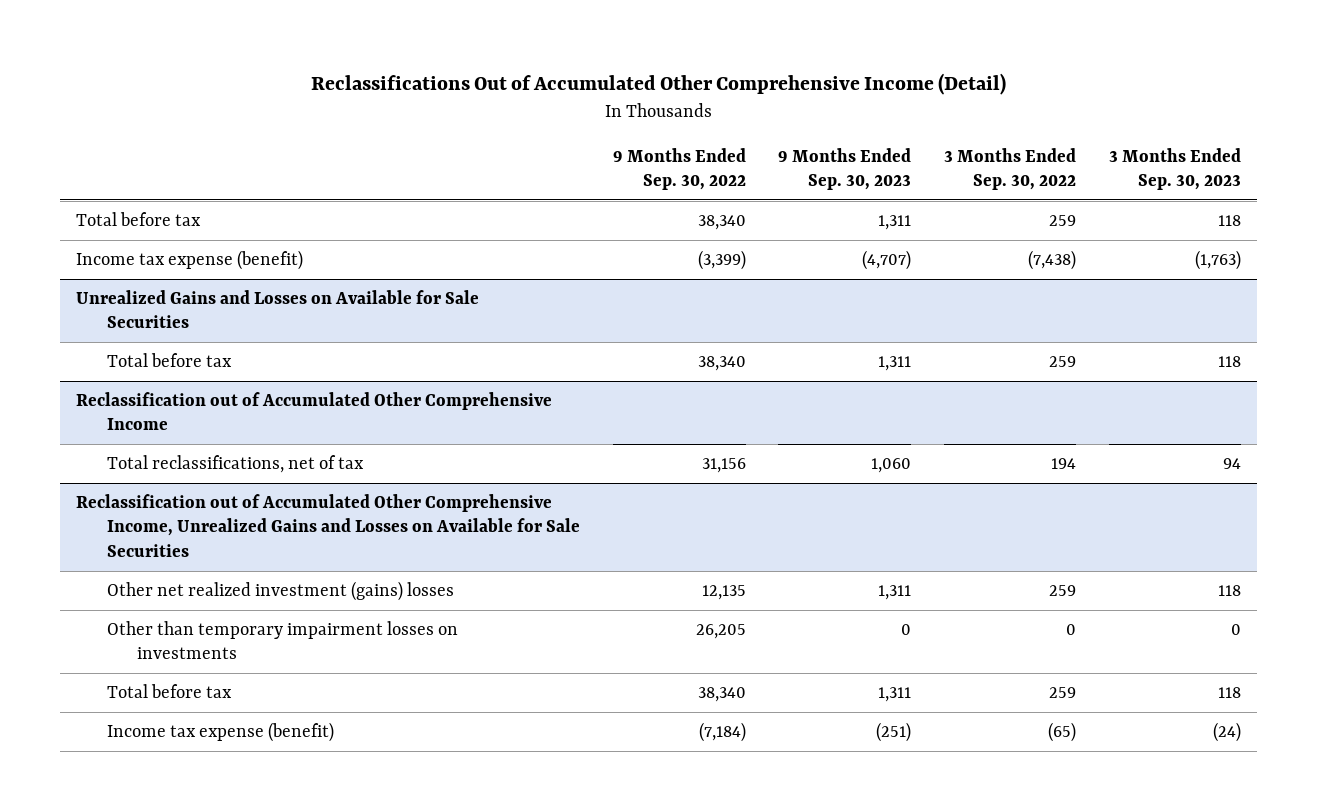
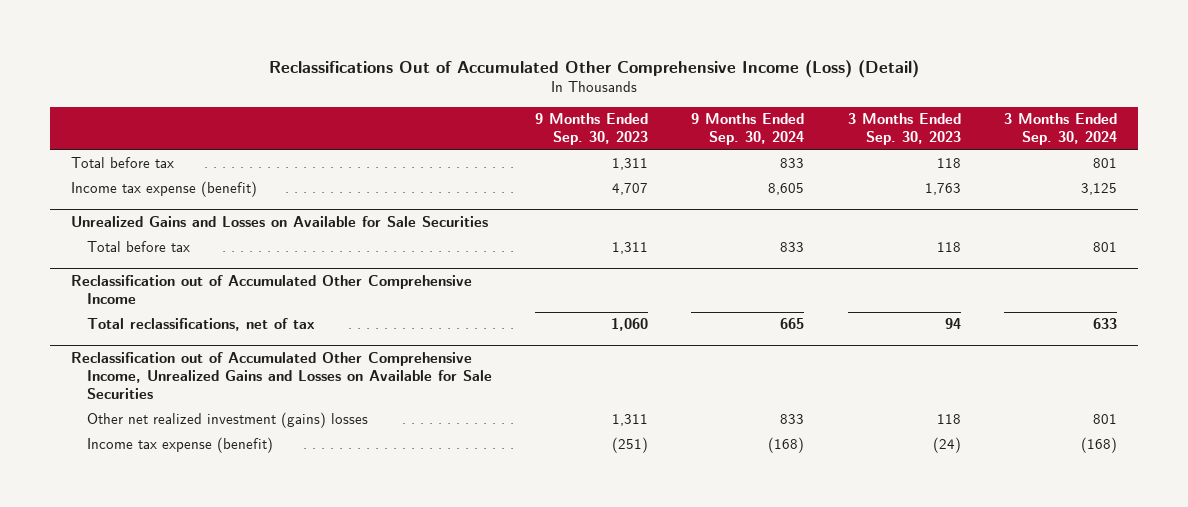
[310,73,1006,96] Reclassifications Out of Accumulated Other Comprehensive Income (Detail) -> [269,59,920,78] Reclassifications Out of Accumulated Other Comprehensive Income (Loss) (Detail)
[612,147,746,191] 9 Months Ended Sep. 30, 2022 -> none
[944,147,1077,191] 3 Months Ended Sep. 30, 2022 -> none
none -> [691,113,805,146] 9 Months Ended Sep. 30, 2024
none -> [1003,113,1117,146] 3 Months Ended Sep. 30, 2024
[862,250,912,271] (4,707) -> [612,183,649,196] 4,707
[1194,250,1241,271] (1,763) -> [924,183,961,196] 1,763
[106,621,458,660] Other than temporary impairment losses on investments -> none
[106,684,232,699] Total before tax -> none

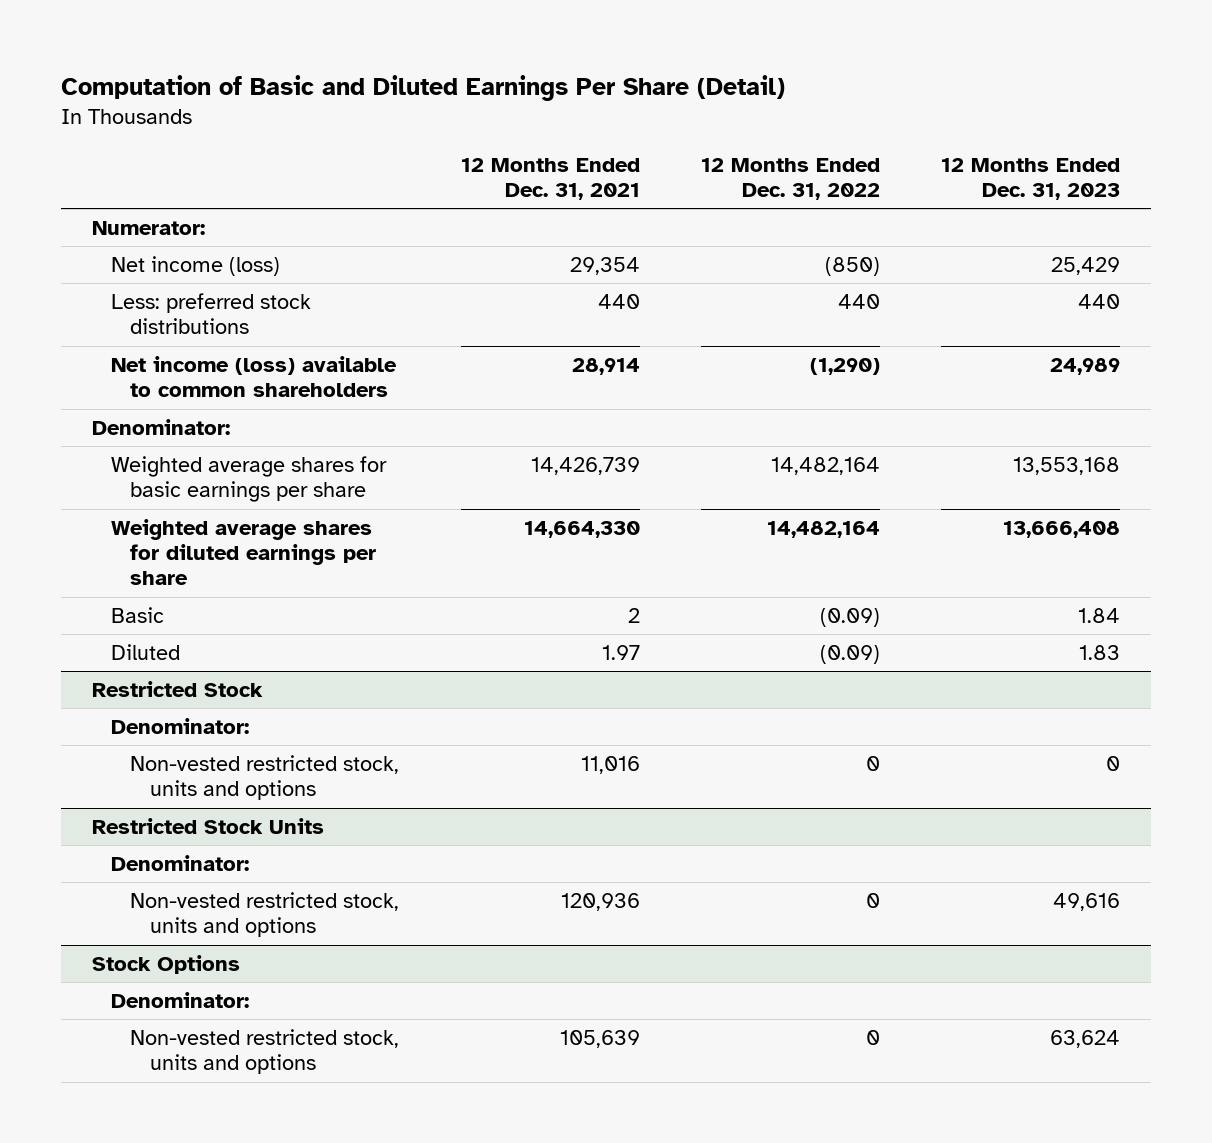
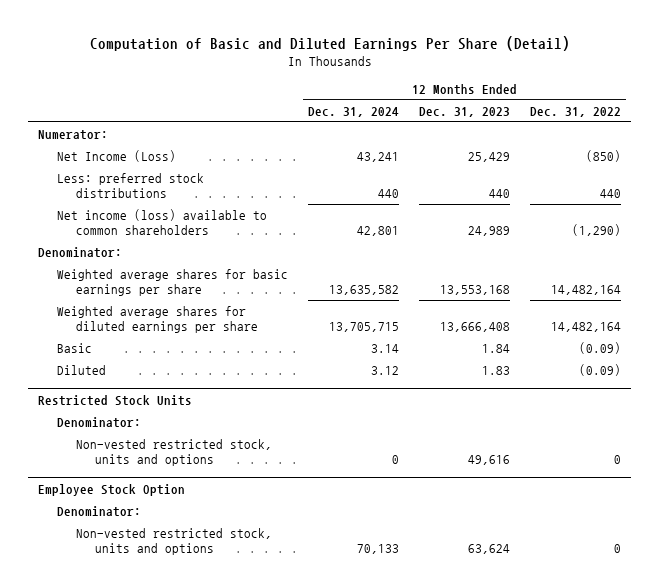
[460,157,640,201] 12 Months Ended Dec. 31, 2021 -> none
none -> [308,107,400,118] Dec. 31, 2024
[111,256,281,277] Net income (loss) -> [57,150,177,163] Net Income (Loss)
[91,681,263,698] Restricted Stock -> none
[111,718,250,735] Denominator: -> none
[130,755,400,801] Non-vested restricted stock, units and options -> none
[91,955,240,975] Stock Options -> [38,483,186,496] Employee Stock Option

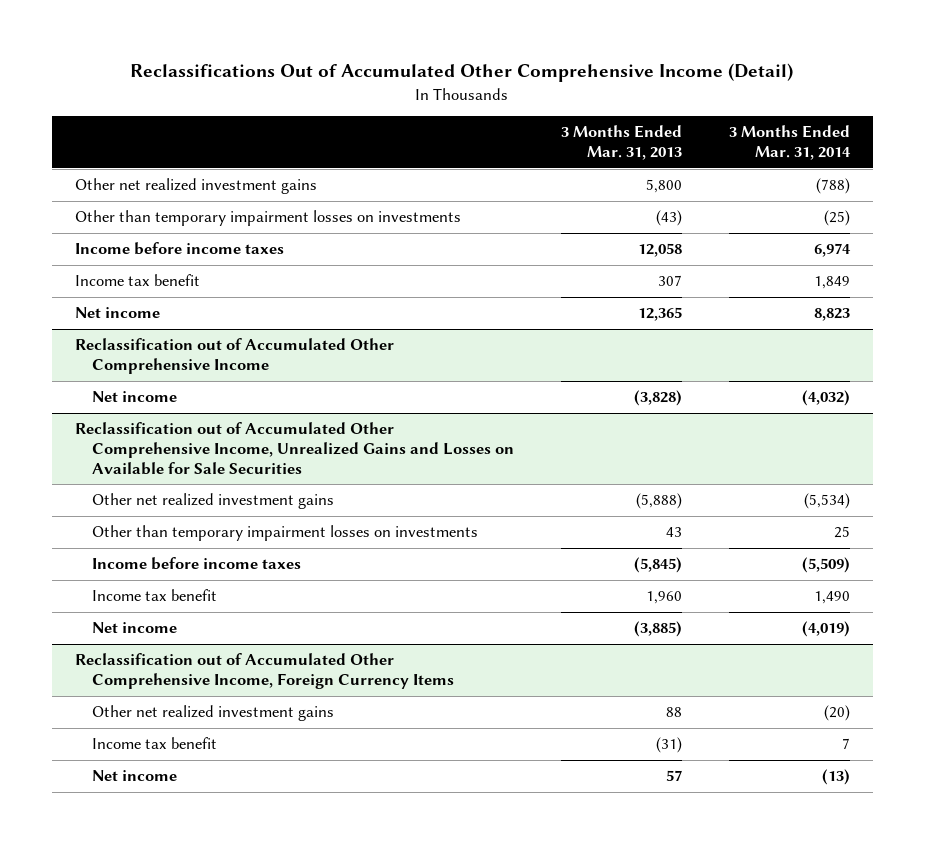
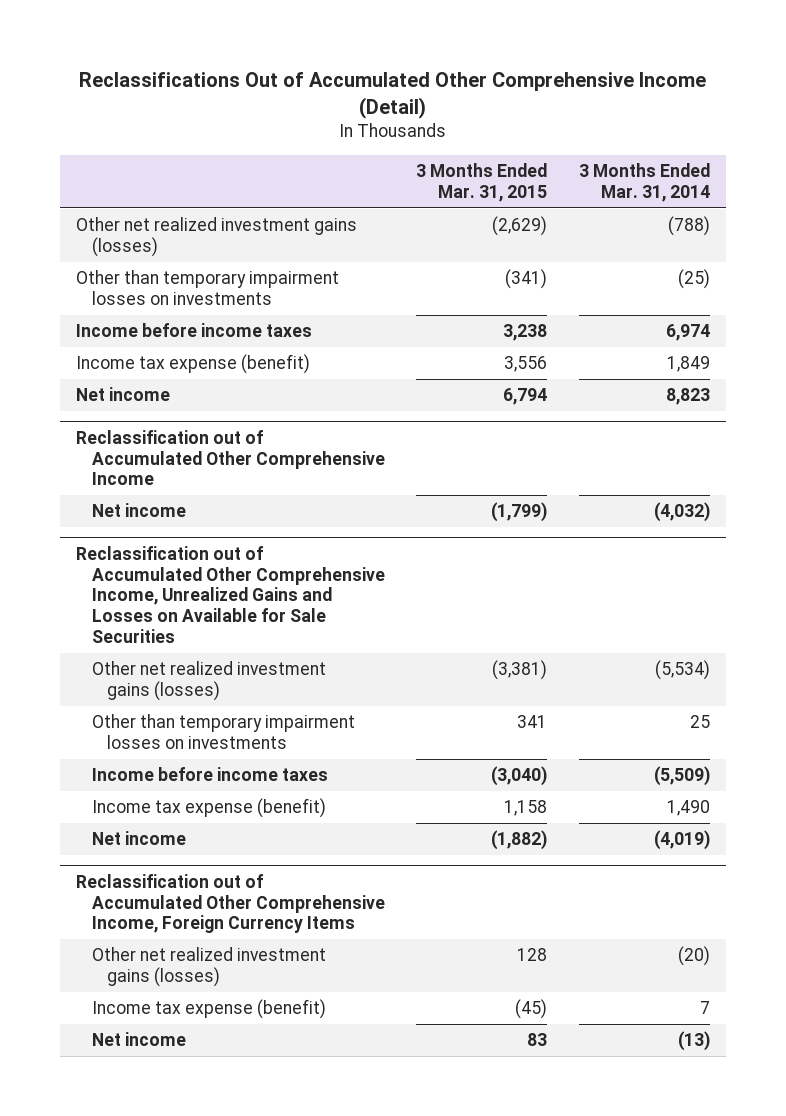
[560,125,682,161] 3 Months Ended Mar. 31, 2013 -> none
none -> [416,162,548,202] 3 Months Ended Mar. 31, 2015
[75,178,318,195] Other net realized investment gains -> [76,217,358,258] Other net realized investment gains (losses)
[75,274,201,287] Income tax benefit -> [76,354,311,375] Income tax expense (benefit)
[91,493,334,510] Other net realized investment gains -> [91,661,326,702] Other net realized investment gains (losses)
[91,589,217,602] Income tax benefit -> [91,798,326,819] Income tax expense (benefit)
[91,705,334,722] Other net realized investment gains -> [91,947,326,988] Other net realized investment gains (losses)
[91,737,217,750] Income tax benefit -> [91,999,326,1020] Income tax expense (benefit)

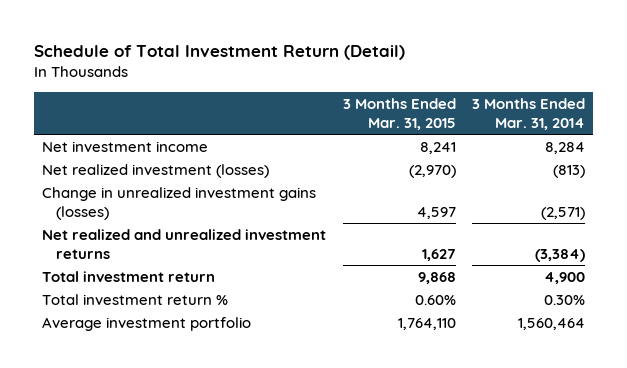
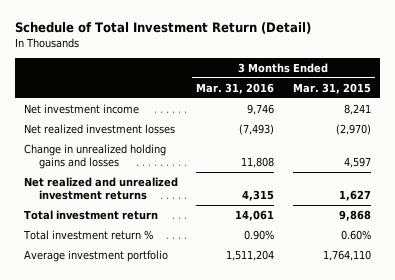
[471,97,585,130] 3 Months Ended Mar. 31, 2014 -> none
none -> [196,82,275,94] Mar. 31, 2016
[42,163,270,178] Net realized investment (losses) -> [23,124,175,135] Net realized investment losses
[42,186,317,220] Change in unrealized investment gains (losses) -> [23,144,166,169] Change in unrealized holding gains and losses

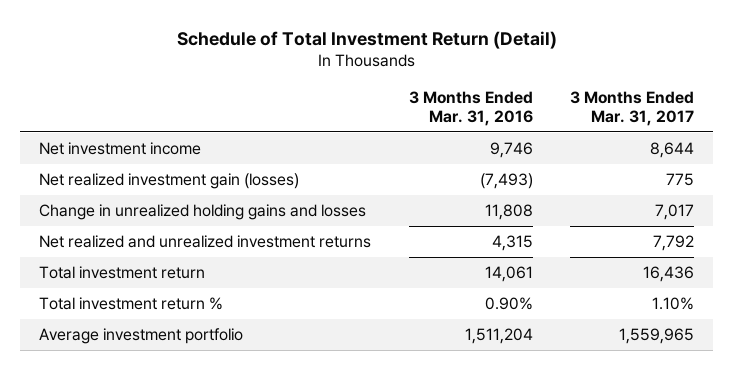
[292,82,371,94] Mar. 31, 2015 -> none
none -> [569,91,694,127] 3 Months Ended Mar. 31, 2017
[23,124,175,135] Net realized investment losses -> [39,172,300,189] Net realized investment gain (losses)

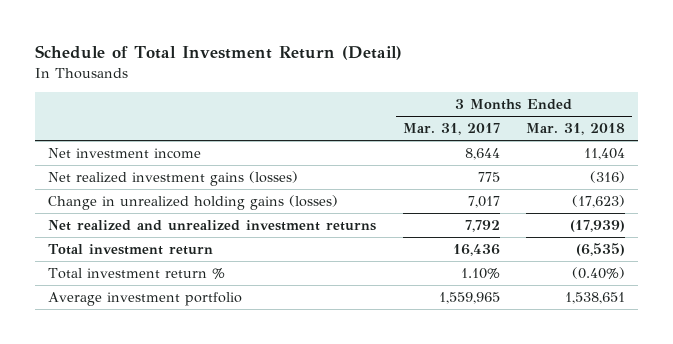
[408,91,533,127] 3 Months Ended Mar. 31, 2016 -> none
none -> [526,123,626,136] Mar. 31, 2018
[39,172,300,189] Net realized investment gain (losses) -> [48,170,299,186] Net realized investment gains (losses)
[39,203,367,220] Change in unrealized holding gains and losses -> [48,194,339,210] Change in unrealized holding gains (losses)

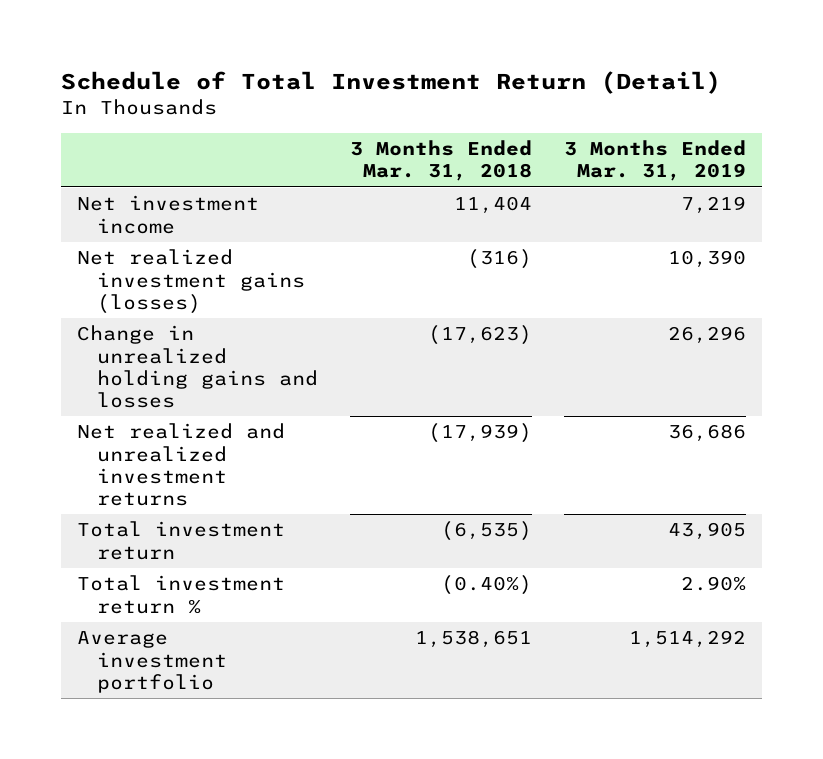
[402,123,500,136] Mar. 31, 2017 -> none
none -> [564,140,747,182] 3 Months Ended Mar. 31, 2019
[48,194,339,210] Change in unrealized holding gains (losses) -> [76,325,319,408] Change in unrealized holding gains and losses

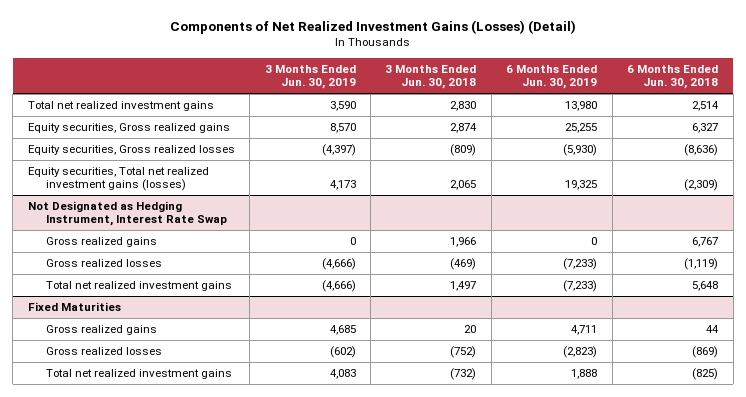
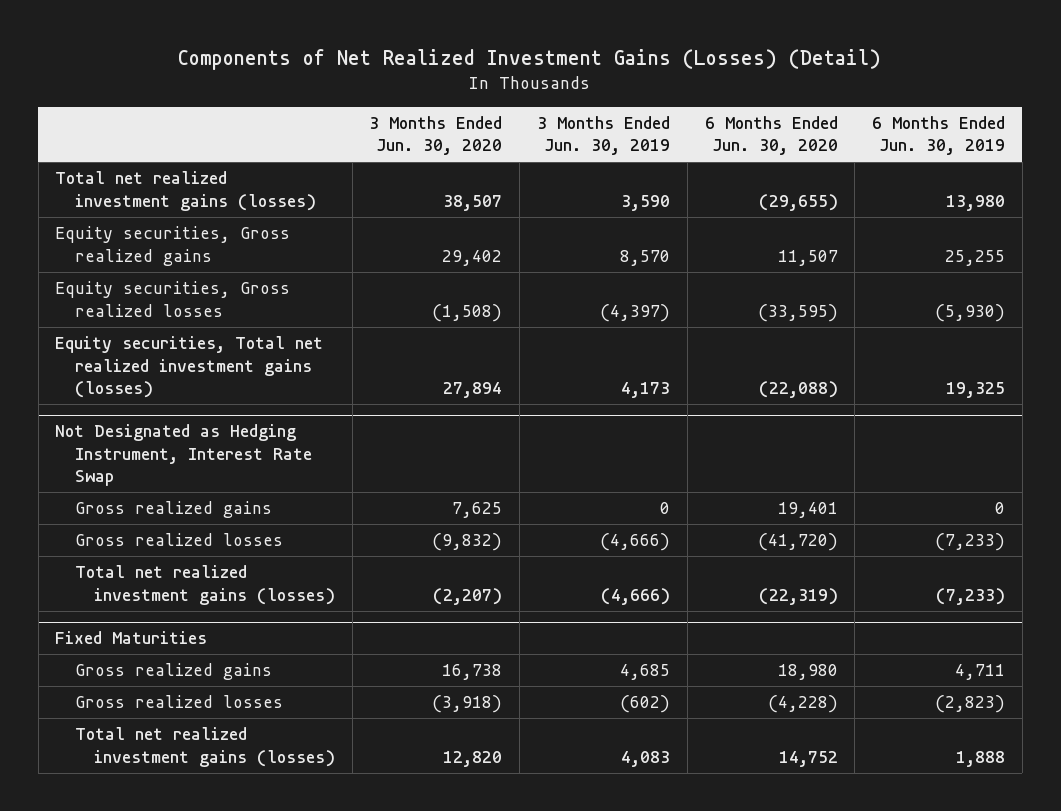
[385,65,477,90] 3 Months Ended Jun. 30, 2018 -> none
[627,65,719,90] 6 Months Ended Jun. 30, 2018 -> none
none -> [369,115,503,156] 3 Months Ended Jun. 30, 2020
none -> [704,115,838,156] 6 Months Ended Jun. 30, 2020
[27,100,214,111] Total net realized investment gains -> [55,171,316,211] Total net realized investment gains (losses)
[46,280,233,291] Total net realized investment gains -> [74,565,335,605] Total net realized investment gains (losses)
[46,368,233,379] Total net realized investment gains -> [74,727,335,767] Total net realized investment gains (losses)

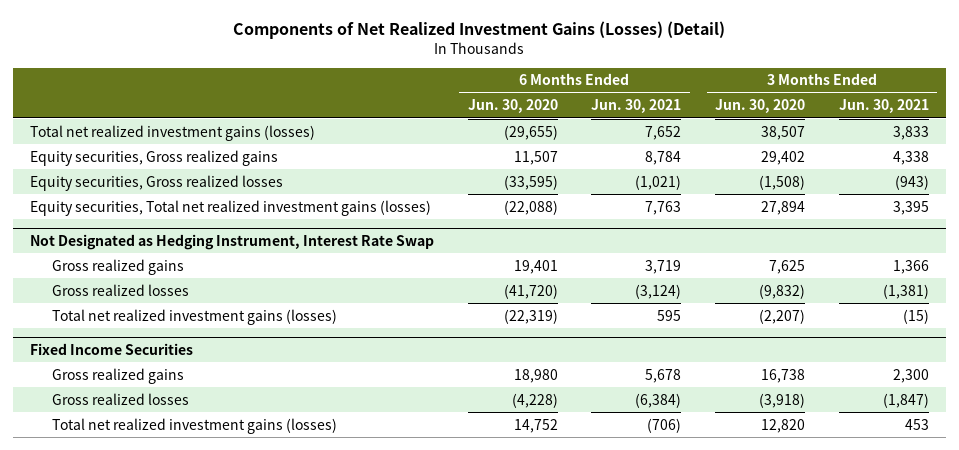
[537,115,671,156] 3 Months Ended Jun. 30, 2019 -> none
[872,115,1006,156] 6 Months Ended Jun. 30, 2019 -> none
none -> [591,99,682,114] Jun. 30, 2021
none -> [838,99,929,114] Jun. 30, 2021
[55,631,208,645] Fixed Maturities -> [29,342,193,355] Fixed Income Securities

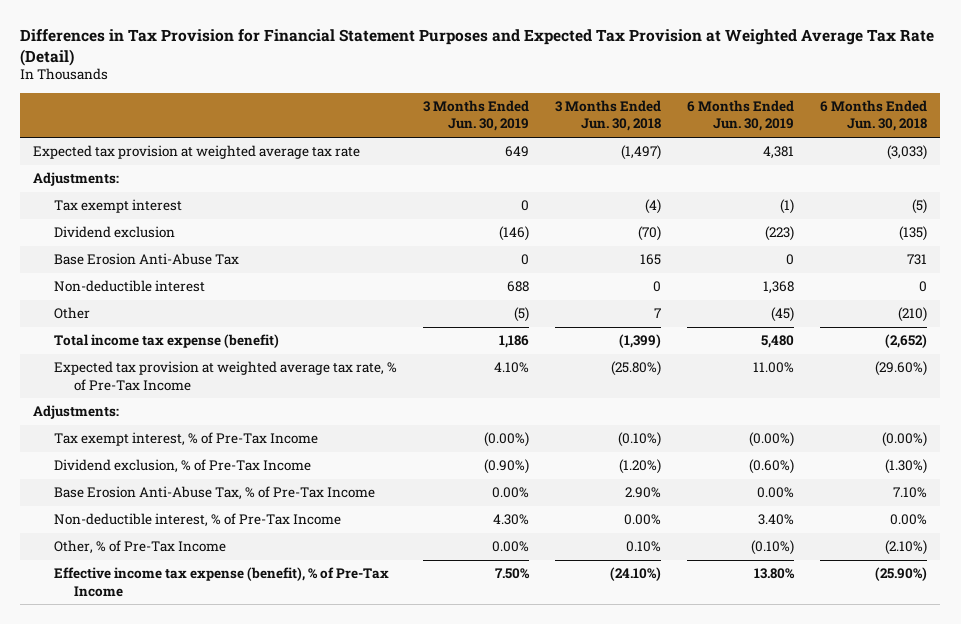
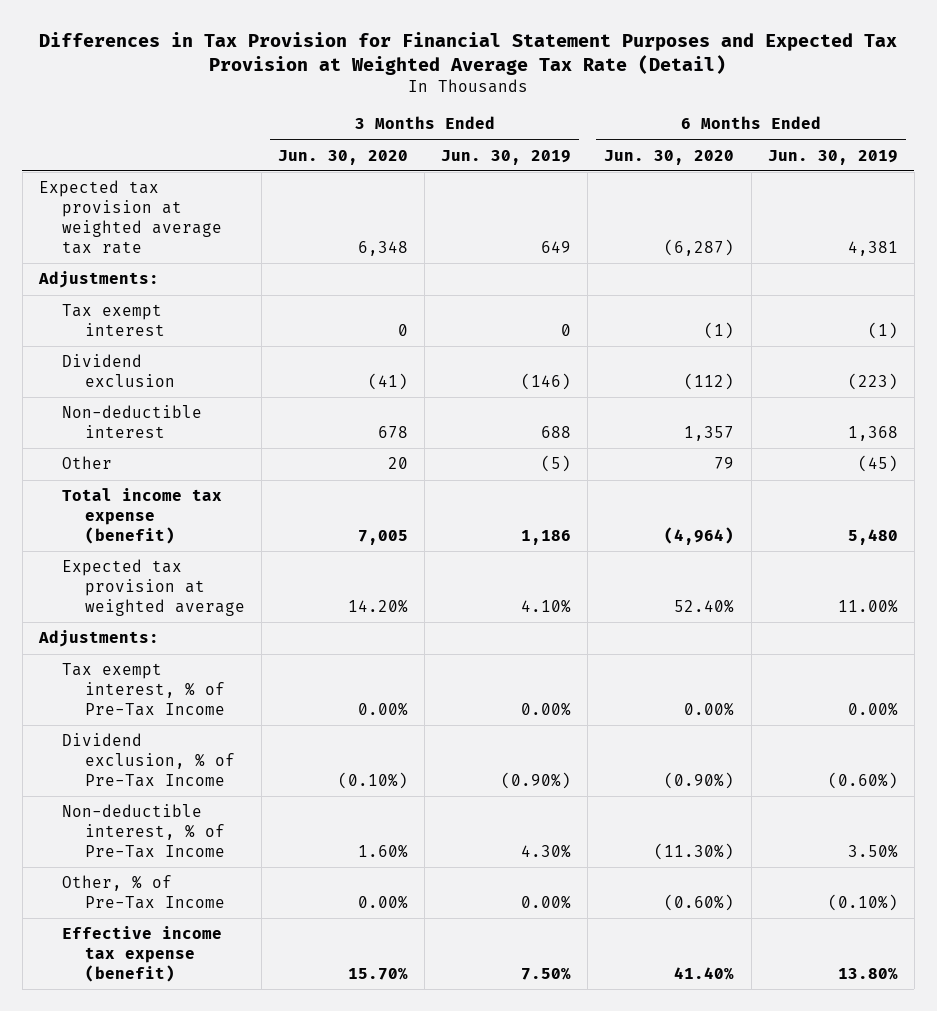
[554,100,661,132] 3 Months Ended Jun. 30, 2018 -> none
[820,100,928,132] 6 Months Ended Jun. 30, 2018 -> none
none -> [277,149,408,165] Jun. 30, 2020
none -> [604,149,735,165] Jun. 30, 2020
[53,253,239,266] Base Erosion Anti-Abuse Tax -> none
[53,361,397,391] Expected tax provision at weighted average tax rate, % of Pre-Tax Income -> [61,559,245,616] Expected tax provision at weighted average
[483,432,529,448] (0.00%) -> [521,701,572,716] 0.00%
[748,432,794,448] (0.00%) -> [847,701,898,716] 0.00%
[53,486,375,501] Base Erosion Anti-Abuse Tax, % of Pre-Tax Income -> none
[757,514,794,526] 3.40% -> [847,843,898,858] 3.50%
[53,567,389,597] Effective income tax expense (benefit), % of Pre-Tax Income -> [61,926,222,982] Effective income tax expense (benefit)

